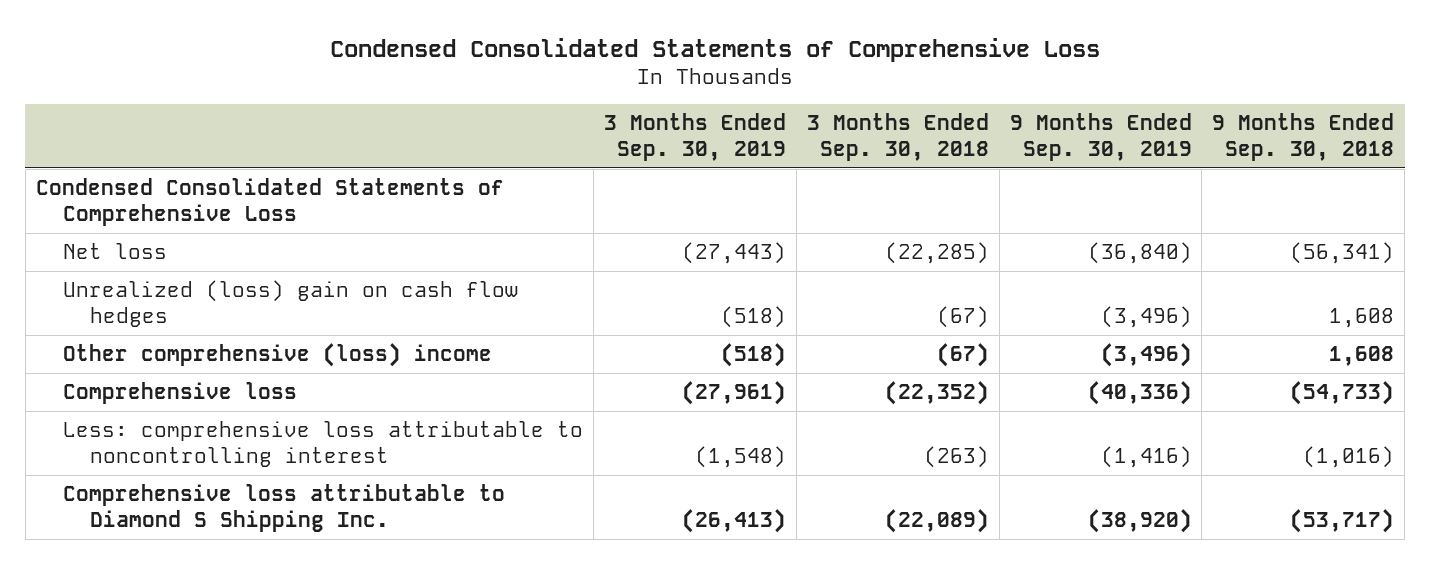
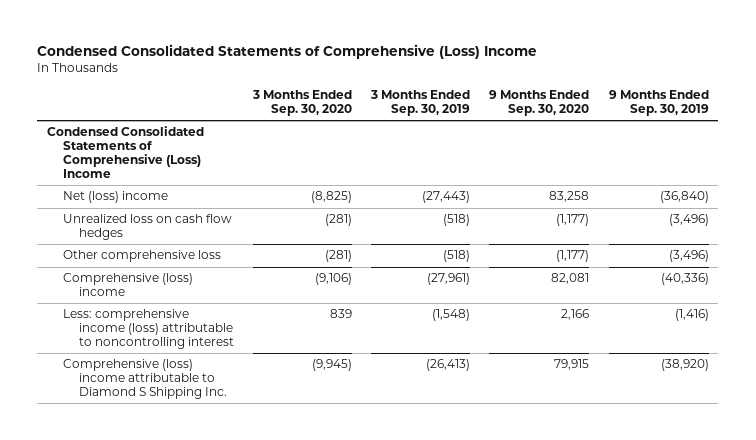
[330,37,1101,62] Condensed Consolidated Statements of Comprehensive Loss -> [37,43,538,59] Condensed Consolidated Statements of Comprehensive (Loss) Income
[806,113,989,162] 3 Months Ended Sep. 30, 2018 -> none
[1212,113,1395,162] 9 Months Ended Sep. 30, 2018 -> none
none -> [251,90,352,117] 3 Months Ended Sep. 30, 2020
none -> [489,90,590,117] 9 Months Ended Sep. 30, 2020
[35,177,504,226] Condensed Consolidated Statements of Comprehensive Loss -> [46,126,204,179] Condensed Consolidated Statements of Comprehensive (Loss) Income
[62,242,167,259] Net loss -> [62,191,168,204] Net (loss) income
[62,279,518,327] Unrealized (loss) gain on cash flow hedges -> [62,214,232,241] Unrealized loss on cash flow hedges
[62,342,492,367] Other comprehensive (loss) income -> [62,250,221,263] Other comprehensive loss
[62,381,297,404] Comprehensive loss -> [62,273,193,297] Comprehensive (loss) income
[62,420,583,467] Less: comprehensive loss attributable to noncontrolling interest -> [62,309,234,350] Less: comprehensive income (loss) attributable to noncontrolling interest
[62,483,505,532] Comprehensive loss attributable to Diamond S Shipping Inc. -> [62,359,227,400] Comprehensive (loss) income attributable to Diamond S Shipping Inc.

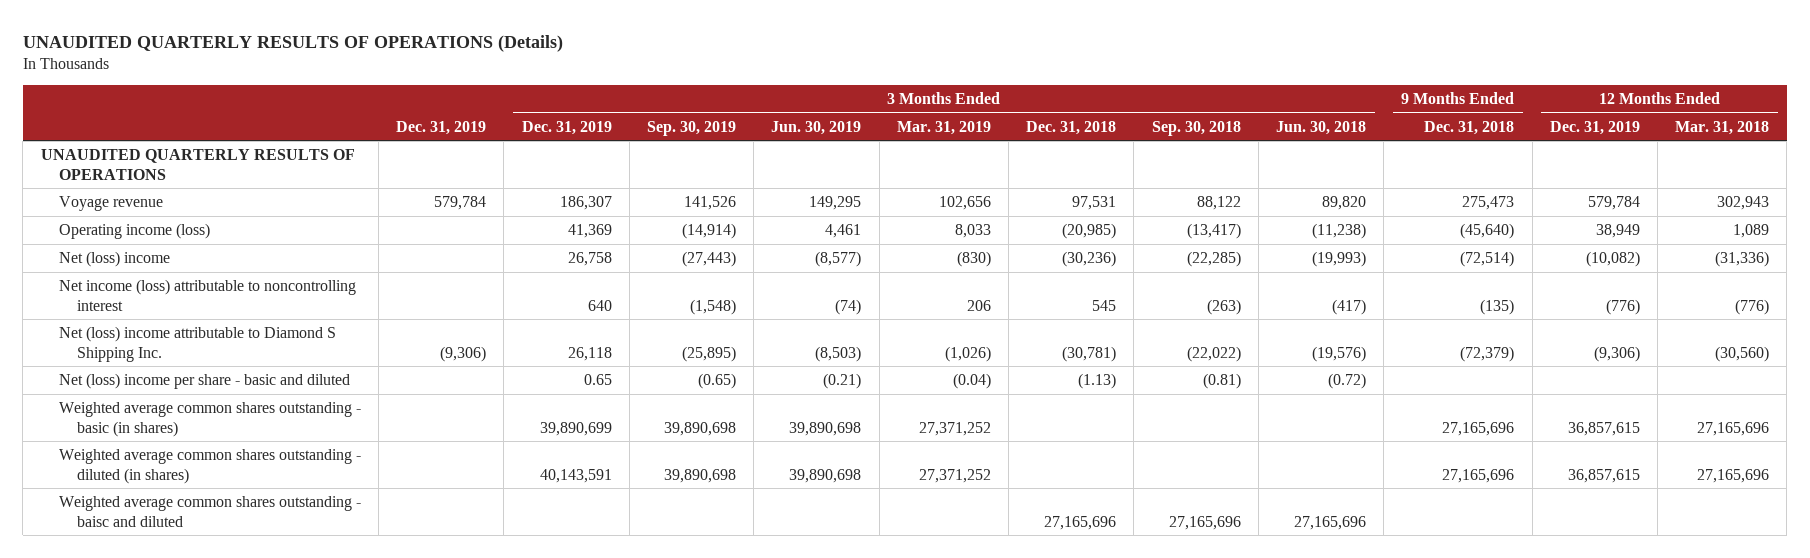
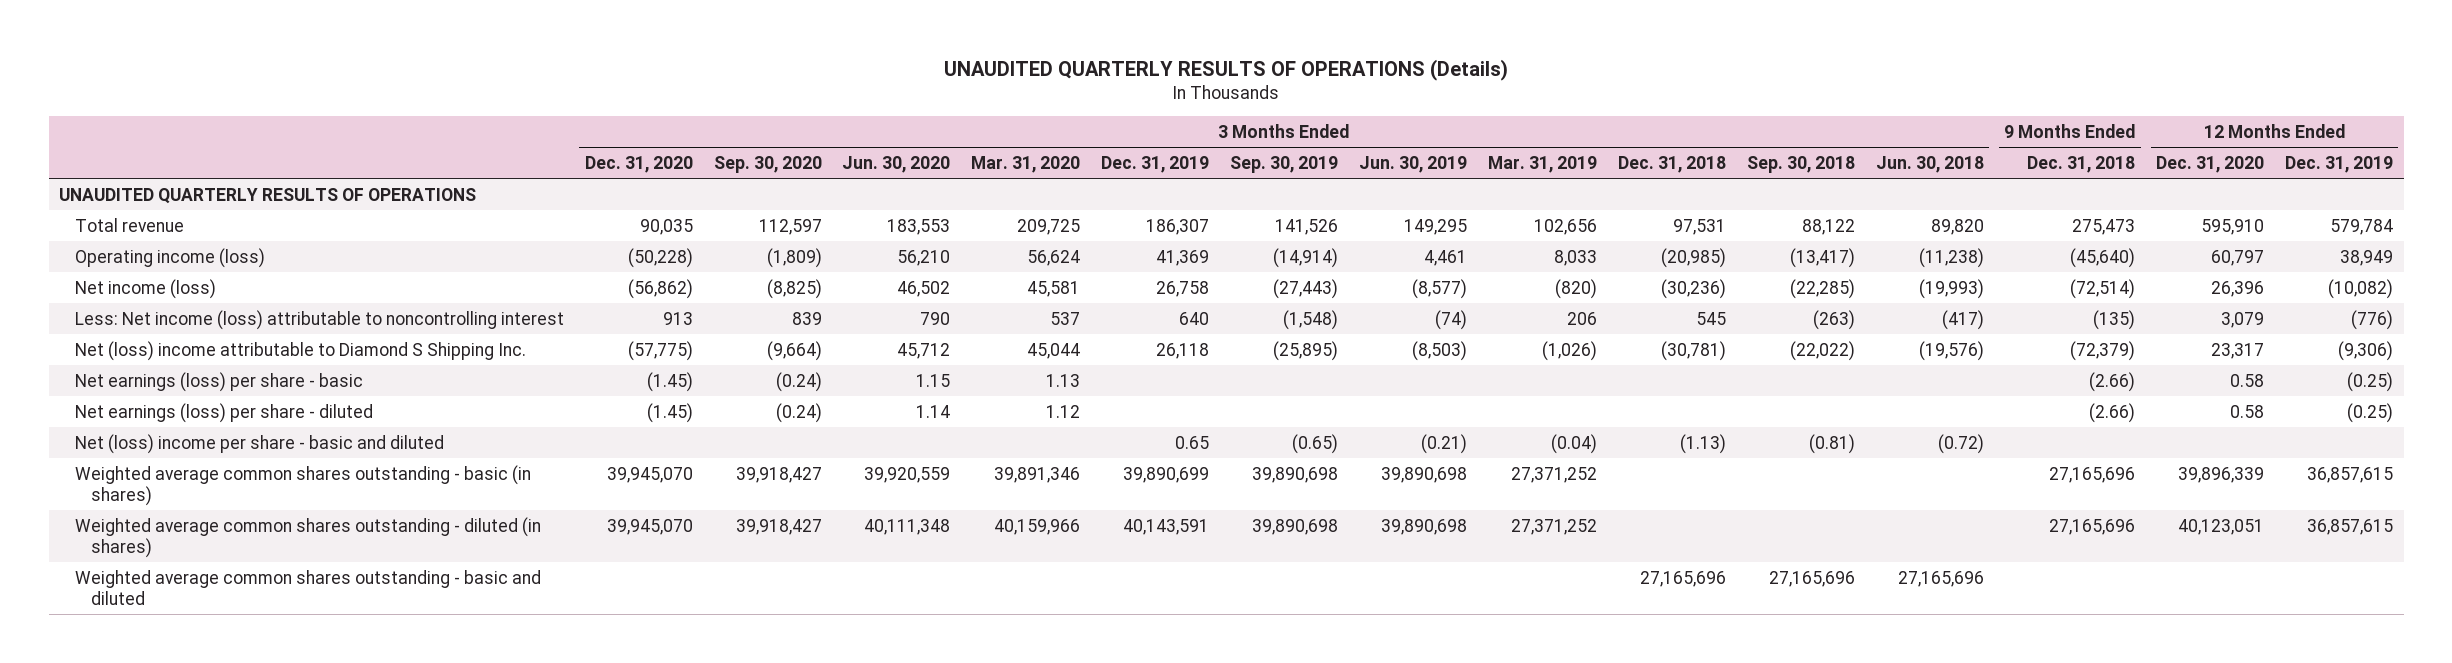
[396,120,487,135] Dec. 31, 2019 -> none
[1675,120,1770,135] Mar. 31, 2018 -> none
none -> [584,155,693,173] Dec. 31, 2020
none -> [713,155,822,173] Sep. 30, 2020
none -> [842,155,951,173] Jun. 30, 2020
none -> [971,155,1081,173] Mar. 31, 2020
none -> [2156,155,2265,173] Dec. 31, 2020
[58,196,163,212] Voyage revenue -> [74,217,184,232] Total revenue
[58,251,170,268] Net (loss) income -> [74,278,216,299] Net income (loss)
[956,251,991,268] (830) -> [1554,278,1597,299] (820)
[58,279,356,311] Net income (loss) attributable to noncontrolling interest -> [74,309,564,330] Less: Net income (loss) attributable to noncontrolling interest
none -> [74,371,363,392] Net earnings (loss) per share - basic
none -> [74,402,373,423] Net earnings (loss) per share - diluted
[58,496,361,527] Weighted average common shares outstanding - baisc and diluted -> [74,569,541,605] Weighted average common shares outstanding - basic and diluted

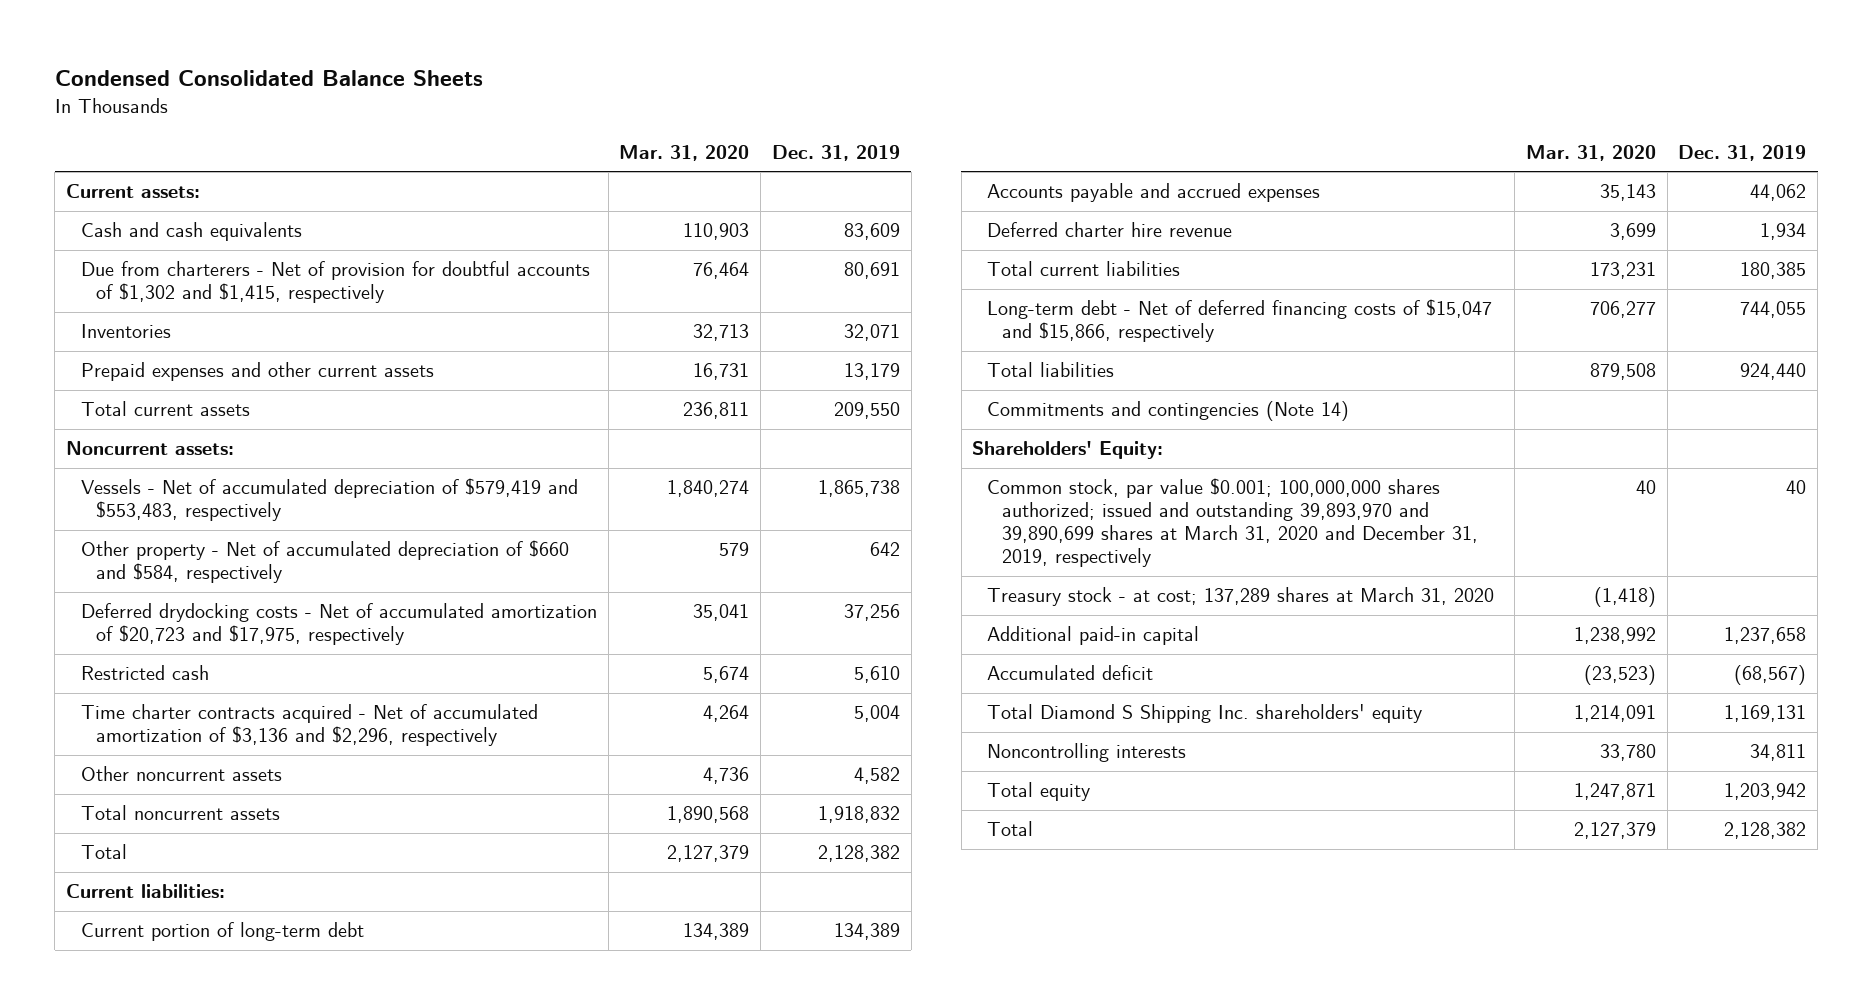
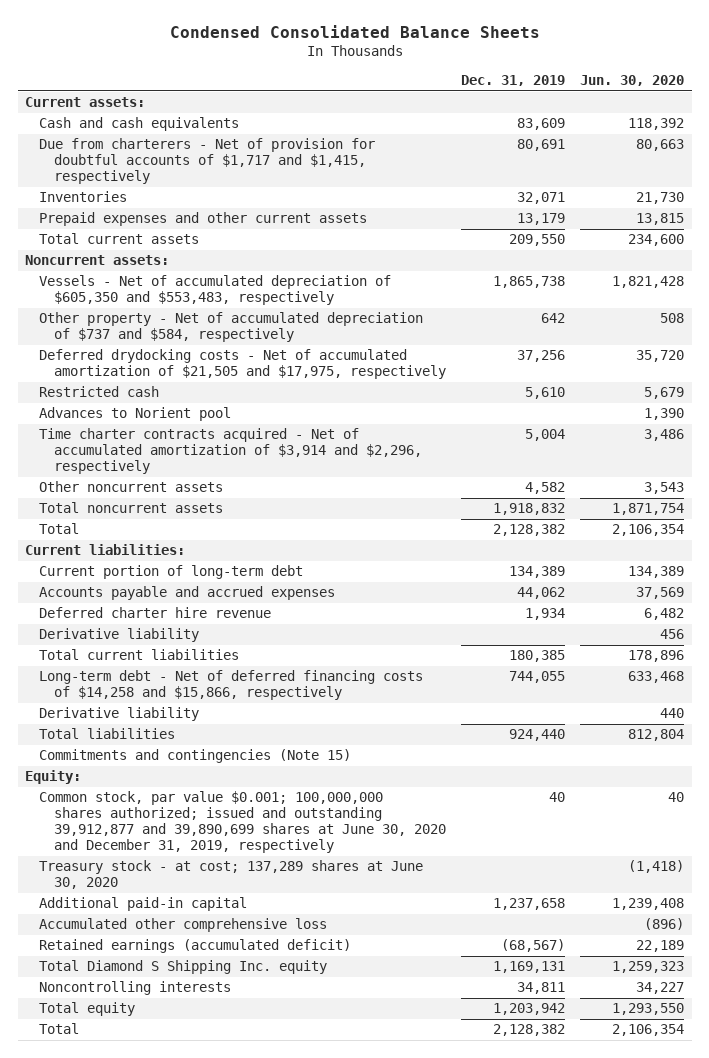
[619,144,750,161] Mar. 31, 2020 -> none
none -> [580,75,685,87] Jun. 30, 2020
[80,261,590,304] Due from charterers - Net of provision for doubtful accounts of $1,302 and $1,415, respectively -> [39,138,376,185] Due from charterers - Net of provision for doubtful accounts of $1,717 and $1,415, respectively
[80,478,578,522] Vessels - Net of accumulated depreciation of $579,419 and $553,483, respectively -> [39,275,392,306] Vessels - Net of accumulated depreciation of $605,350 and $553,483, respectively
[80,540,569,584] Other property - Net of accumulated depreciation of $660 and $584, respectively -> [39,312,424,343] Other property - Net of accumulated depreciation of $737 and $584, respectively
[80,603,597,646] Deferred drydocking costs - Net of accumulated amortization of $20,723 and $17,975, respectively -> [39,349,446,380] Deferred drydocking costs - Net of accumulated amortization of $21,505 and $17,975, respectively
none -> [39,407,232,422] Advances to Norient pool
[80,704,538,747] Time charter contracts acquired - Net of accumulated amortization of $3,136 and $2,296, respectively -> [39,428,422,475] Time charter contracts acquired - Net of accumulated amortization of $3,914 and $2,296, respectively
none -> [39,628,200,643] Derivative liability
[987,299,1493,343] Long-term debt - Net of deferred financing costs of $15,047 and $15,866, respectively -> [39,670,424,701] Long-term debt - Net of deferred financing costs of $14,258 and $15,866, respectively
none -> [39,707,200,722] Derivative liability
[987,401,1350,422] Commitments and contingencies (Note 14) -> [39,749,352,764] Commitments and contingencies (Note 15)
[972,441,1164,460] Shareholders' Equity: -> [25,770,82,785] Equity:
[987,478,1479,568] Common stock, par value $0.001; 100,000,000 shares authorized; issued and outstanding 39,893,970 and 39,890,699 shares at March 31, 2020 and December 31, 2019, respectively -> [39,791,446,853] Common stock, par value $0.001; 100,000,000 shares authorized; issued and outstanding 39,912,877 and 39,890,699 shares at June 30, 2020 and December 31, 2019, respectively
[987,587,1495,607] Treasury stock - at cost; 137,289 shares at March 31, 2020 -> [39,860,424,890] Treasury stock - at cost; 137,289 shares at June 30, 2020
none -> [39,918,328,933] Accumulated other comprehensive loss
[987,665,1154,681] Accumulated deficit -> [39,939,352,954] Retained earnings (accumulated deficit)
[987,704,1423,724] Total Diamond S Shipping Inc. shareholders' equity -> [39,960,328,975] Total Diamond S Shipping Inc. equity

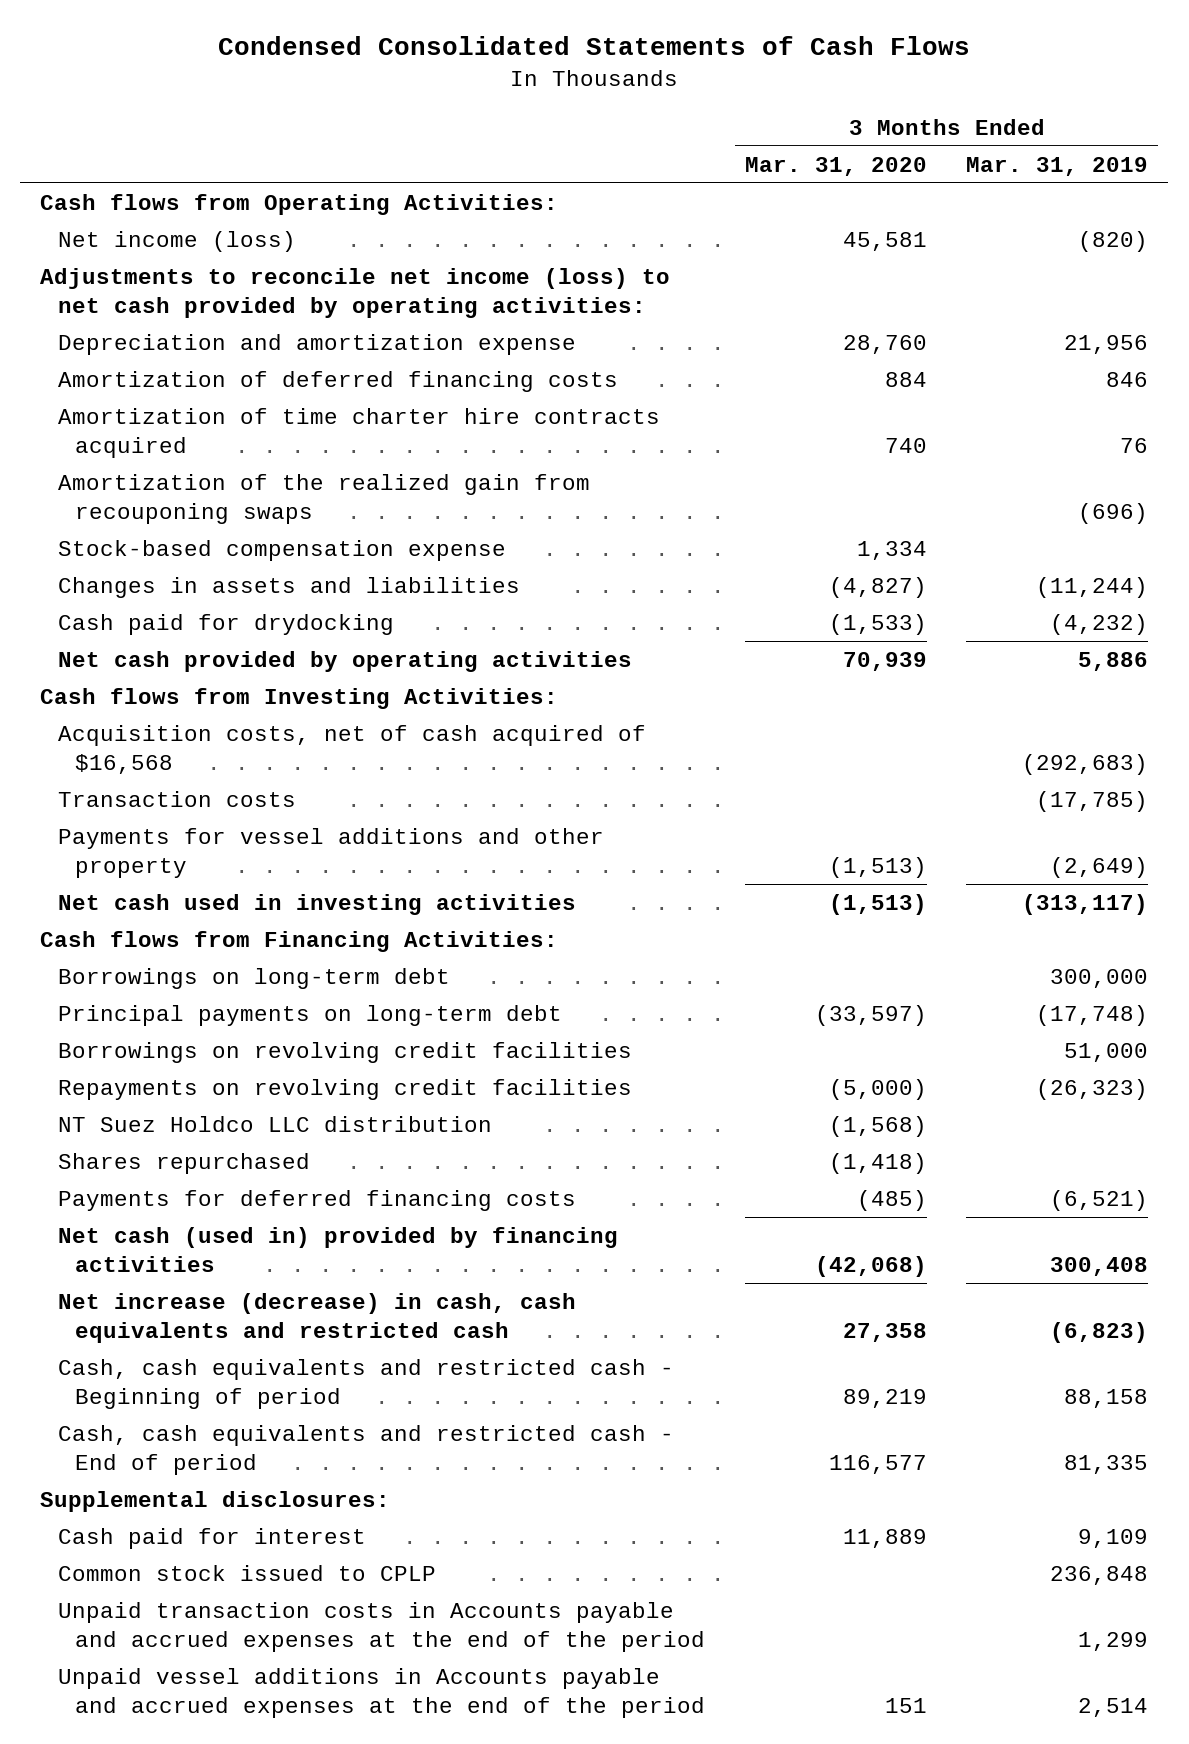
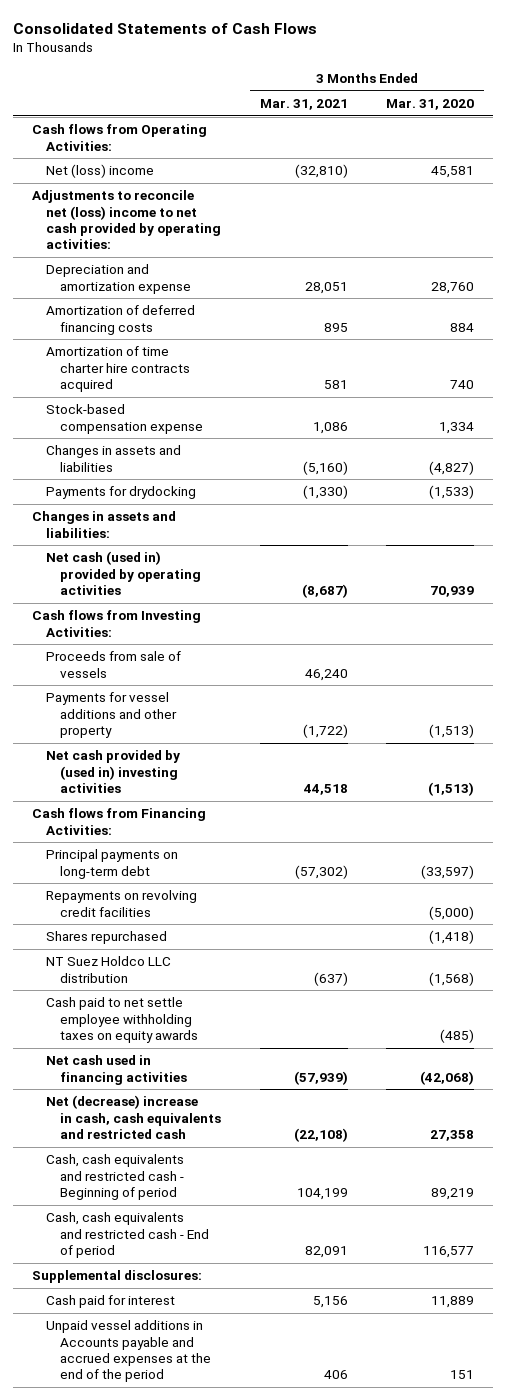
[218,36,971,56] Condensed Consolidated Statements of Cash Flows -> [13,23,318,35] Consolidated Statements of Cash Flows
[966,156,1149,176] Mar. 31, 2019 -> none
none -> [259,99,348,111] Mar. 31, 2021
[57,231,296,253] Net income (loss) -> [46,164,155,179] Net (loss) income
[40,268,671,318] Adjustments to reconcile net income (loss) to net cash provided by operating activities: -> [32,190,222,250] Adjustments to reconcile net (loss) income to net cash provided by operating activities:
[57,474,590,524] Amortization of the realized gain from recouponing swaps -> none
[57,614,394,636] Cash paid for drydocking -> [46,486,197,500] Payments for drydocking
none -> [32,511,177,538] Changes in assets and liabilities:
[57,651,632,673] Net cash provided by operating activities -> [46,551,202,595] Net cash (used in) provided by operating activities
[57,725,646,774] Acquisition costs, net of cash acquired of $16,568 -> none
[57,791,296,808] Transaction costs -> none
none -> [46,651,182,678] Proceeds from sale of vessels
[57,894,576,916] Net cash used in investing activities -> [46,750,181,793] Net cash provided by (used in) investing activities
[57,968,450,990] Borrowings on long-term debt -> none
[57,1042,632,1064] Borrowings on revolving credit facilities -> none
[57,1116,492,1133] NT Suez Holdco LLC distribution -> [46,956,172,983] NT Suez Holdco LLC distribution
[57,1190,576,1212] Payments for deferred financing costs -> [46,997,199,1043] Cash paid to net settle employee withholding taxes on equity awards
[57,1227,618,1272] Net cash (used in) provided by financing activities -> [46,1055,188,1085] Net cash used in financing activities
[57,1293,576,1343] Net increase (decrease) in cash, cash equivalents and restricted cash -> [46,1095,222,1139] Net (decrease) increase in cash, cash equivalents and restricted cash
[57,1565,436,1582] Common stock issued to CPLP -> none
[57,1602,706,1652] Unpaid transaction costs in Accounts payable and accrued expenses at the end of the period -> none

